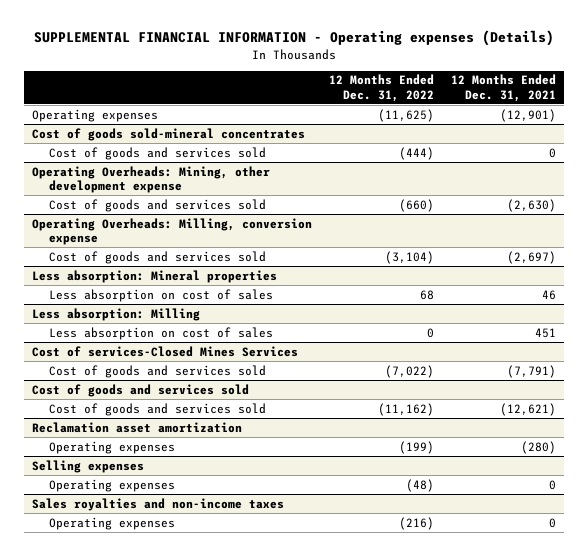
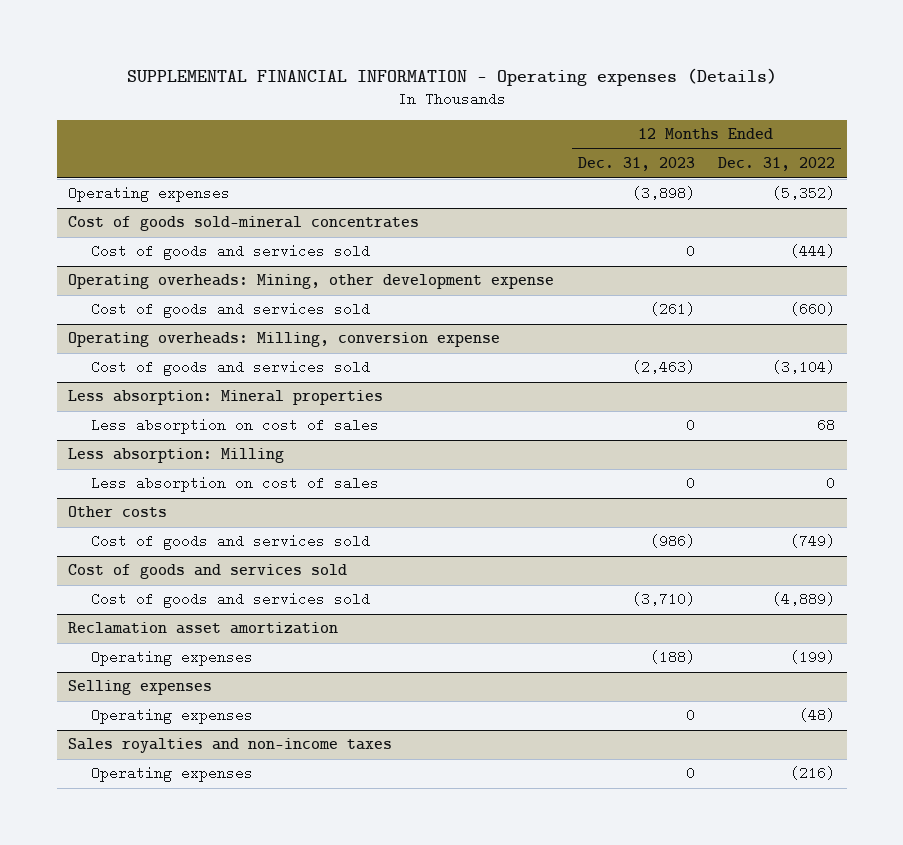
[450,74,556,102] 12 Months Ended Dec. 31, 2021 -> none
none -> [577,157,695,172] Dec. 31, 2023
[377,108,434,122] (11,625) -> [772,186,836,201] (5,352)
[31,165,270,193] Operating Overheads: Mining, other development expense -> [68,274,555,290] Operating overheads: Mining, other development expense
[31,217,312,245] Operating Overheads: Milling, conversion expense -> [68,332,501,348] Operating overheads: Milling, conversion expense
[31,345,298,357] Cost of services-Closed Mines Services -> [68,506,168,518] Other costs
[384,364,434,378] (7,022) -> [790,534,836,549] (749)
[377,402,434,416] (11,162) -> [772,592,836,607] (4,889)

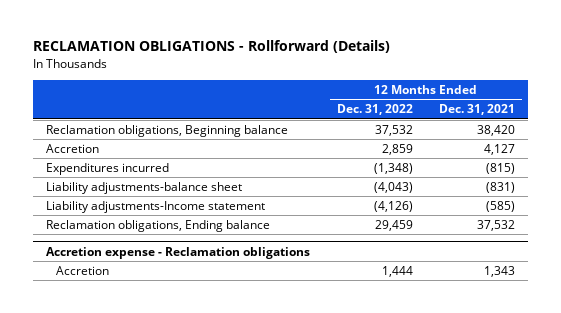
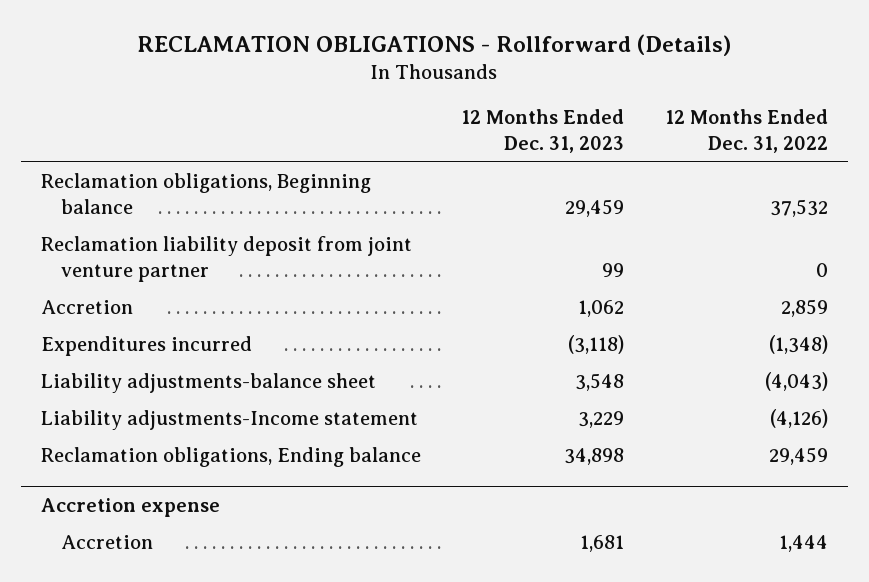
[439,104,516,116] Dec. 31, 2021 -> none
none -> [461,109,625,153] 12 Months Ended Dec. 31, 2023
none -> [41,236,413,283] Reclamation liability deposit from joint venture partner
[46,246,311,259] Accretion expense - Reclamation obligations -> [41,498,221,518] Accretion expense

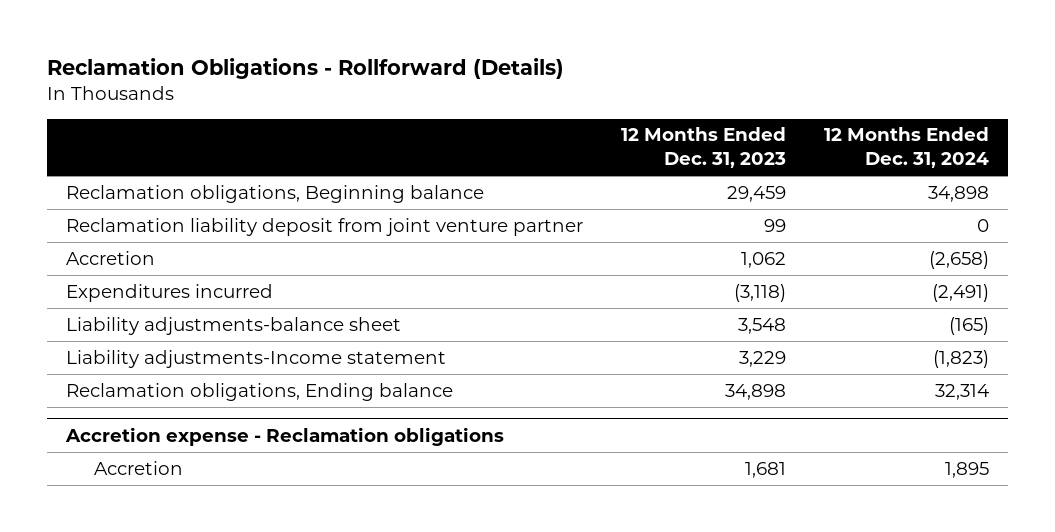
[137,34,732,57] RECLAMATION OBLIGATIONS - Rollforward (Details) -> [46,58,564,80] Reclamation Obligations - Rollforward (Details)
[664,109,828,153] 12 Months Ended Dec. 31, 2022 -> none
none -> [823,127,989,169] 12 Months Ended Dec. 31, 2024
[41,498,221,518] Accretion expense -> [64,426,504,446] Accretion expense - Reclamation obligations

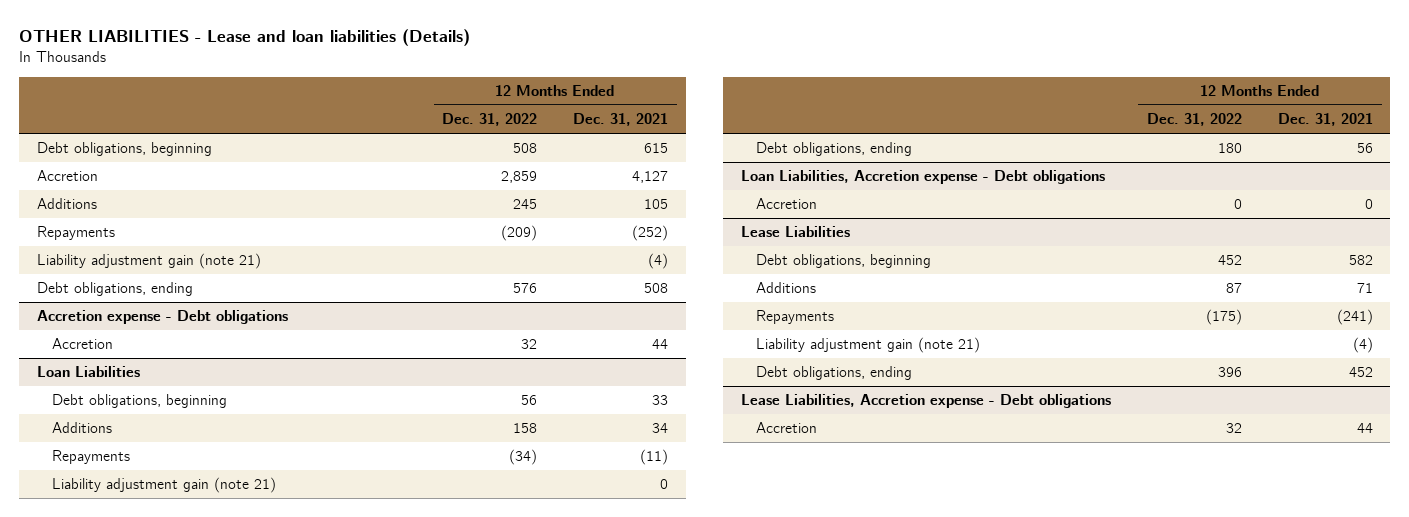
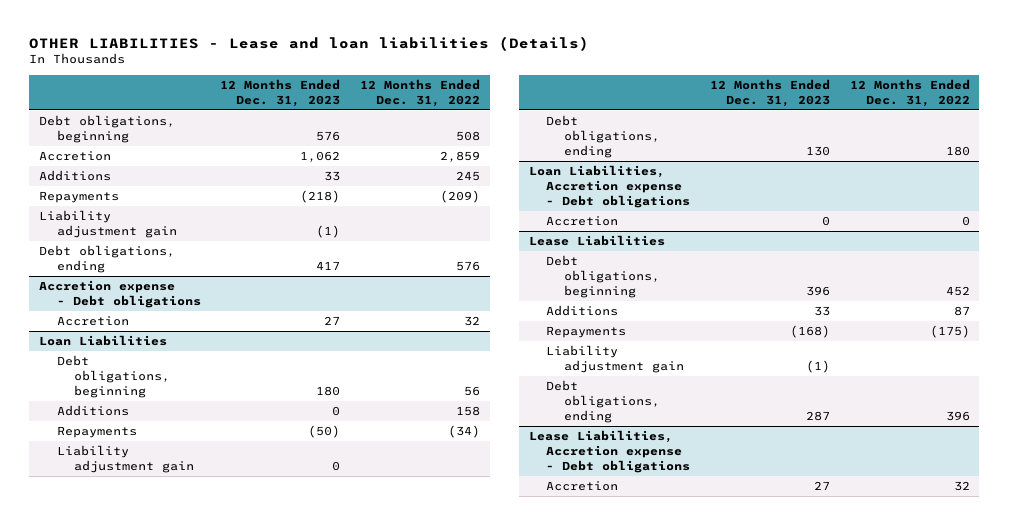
[573,113,669,127] Dec. 31, 2021 -> none
none -> [220,78,341,107] 12 Months Ended Dec. 31, 2023
[36,253,261,270] Liability adjustment gain (note 21) -> [39,209,177,238] Liability adjustment gain
[51,477,276,494] Liability adjustment gain (note 21) -> [56,444,195,473] Liability adjustment gain
[756,337,981,354] Liability adjustment gain (note 21) -> [546,344,684,373] Liability adjustment gain

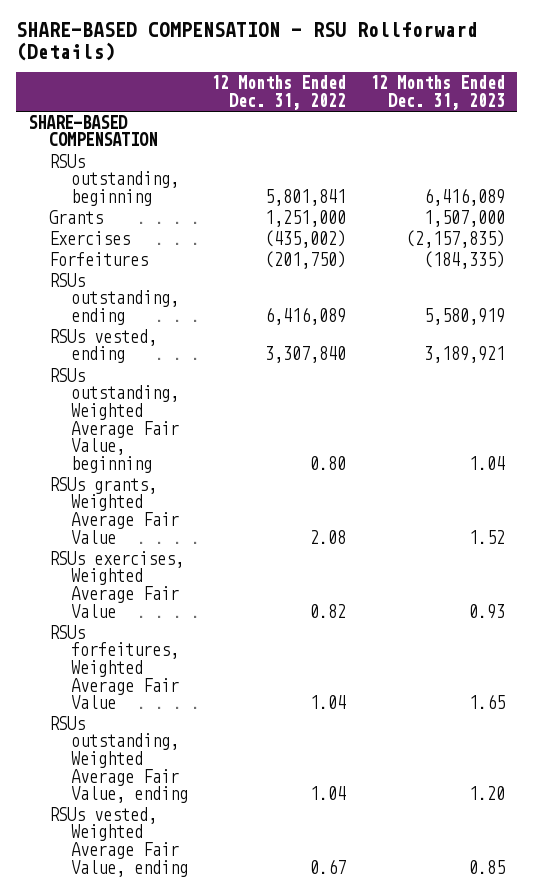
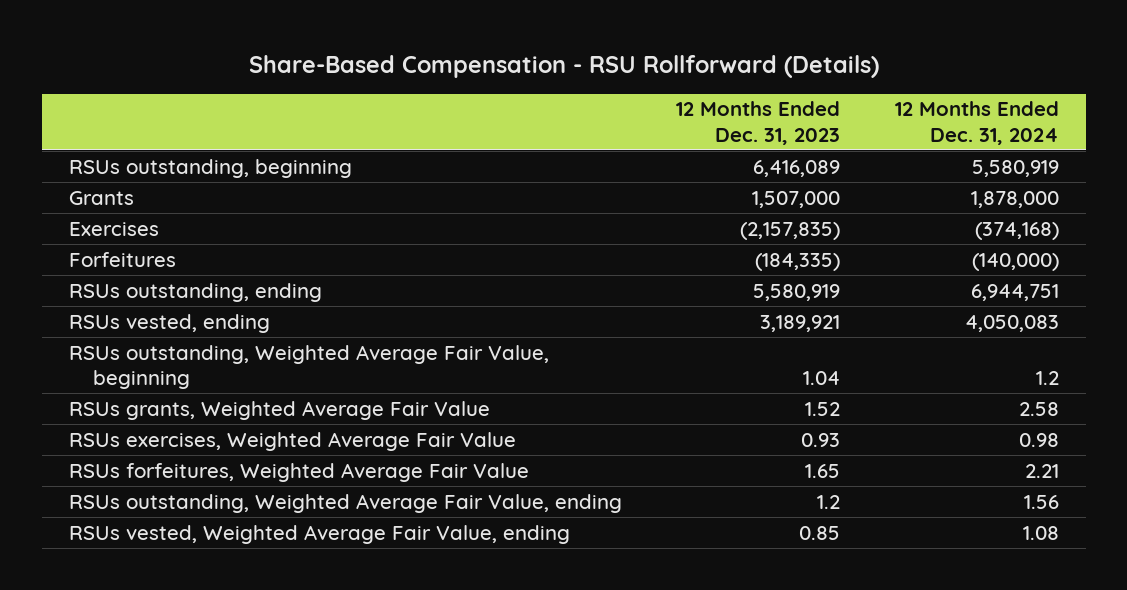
[15,22,478,61] SHARE-BASED COMPENSATION - RSU Rollforward (Details) -> [248,55,879,79] Share-Based Compensation - RSU Rollforward (Details)
[211,75,347,110] 12 Months Ended Dec. 31, 2022 -> none
none -> [894,101,1059,145] 12 Months Ended Dec. 31, 2024
[27,114,158,147] SHARE-BASED COMPENSATION -> none
[469,786,506,801] 1.20 -> [817,494,841,509] 1.2

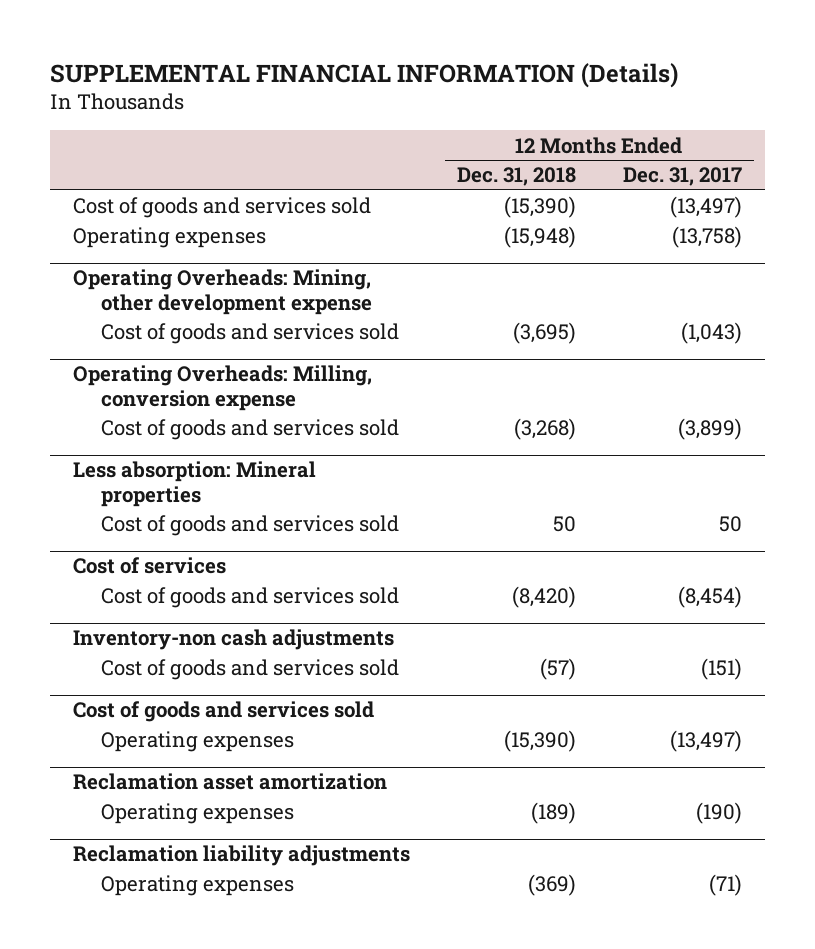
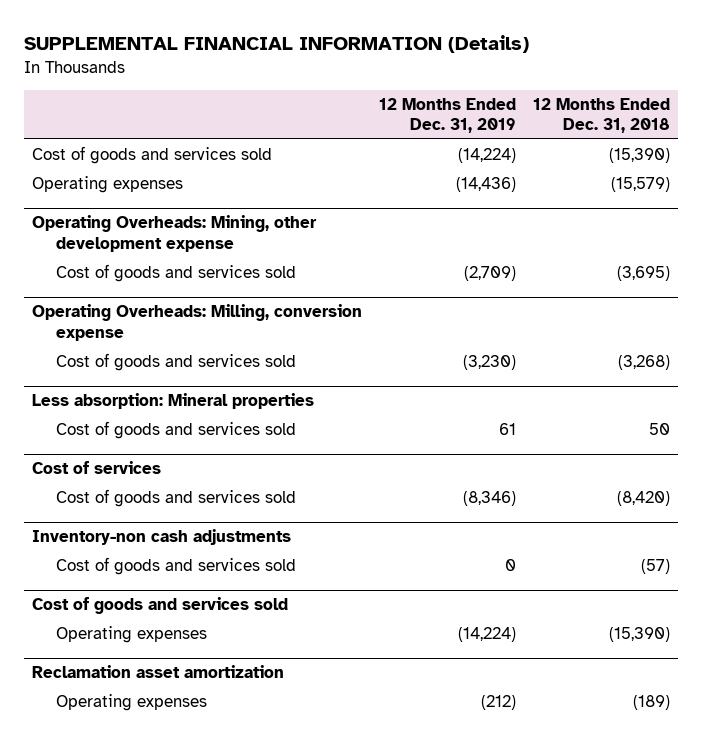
[622,167,742,187] Dec. 31, 2017 -> none
none -> [379,97,517,134] 12 Months Ended Dec. 31, 2019
[503,226,576,249] (15,948) -> [611,177,671,193] (15,579)
[73,845,411,867] Reclamation liability adjustments -> none
[101,875,295,897] Operating expenses -> none

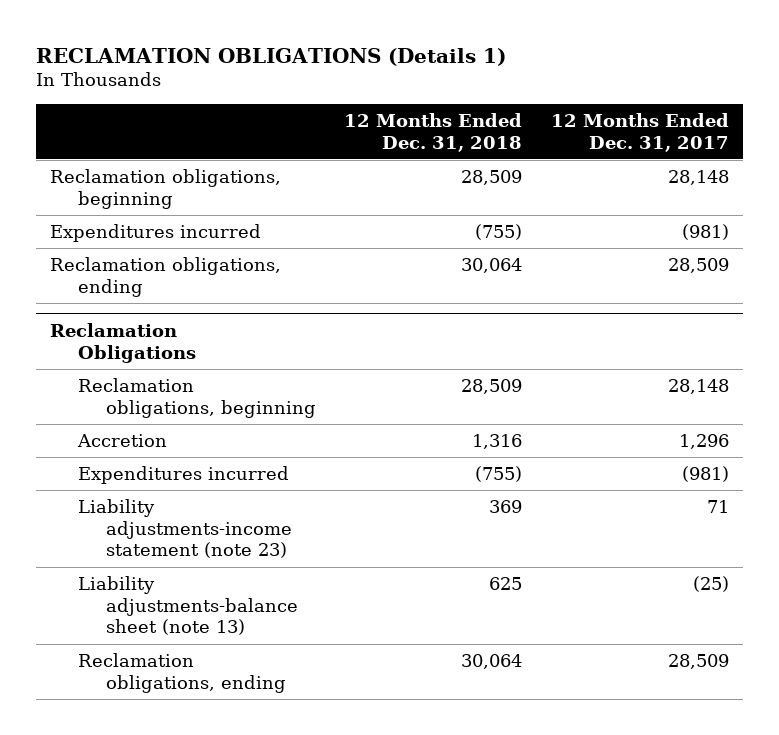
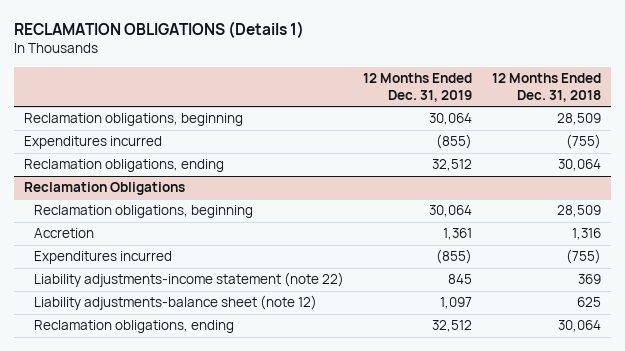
[550,112,729,152] 12 Months Ended Dec. 31, 2017 -> none
none -> [363,73,473,102] 12 Months Ended Dec. 31, 2019
[78,498,292,559] Liability adjustments-income statement (note 23) -> [33,272,344,288] Liability adjustments-income statement (note 22)
[78,575,298,636] Liability adjustments-balance sheet (note 13) -> [33,295,317,311] Liability adjustments-balance sheet (note 12)

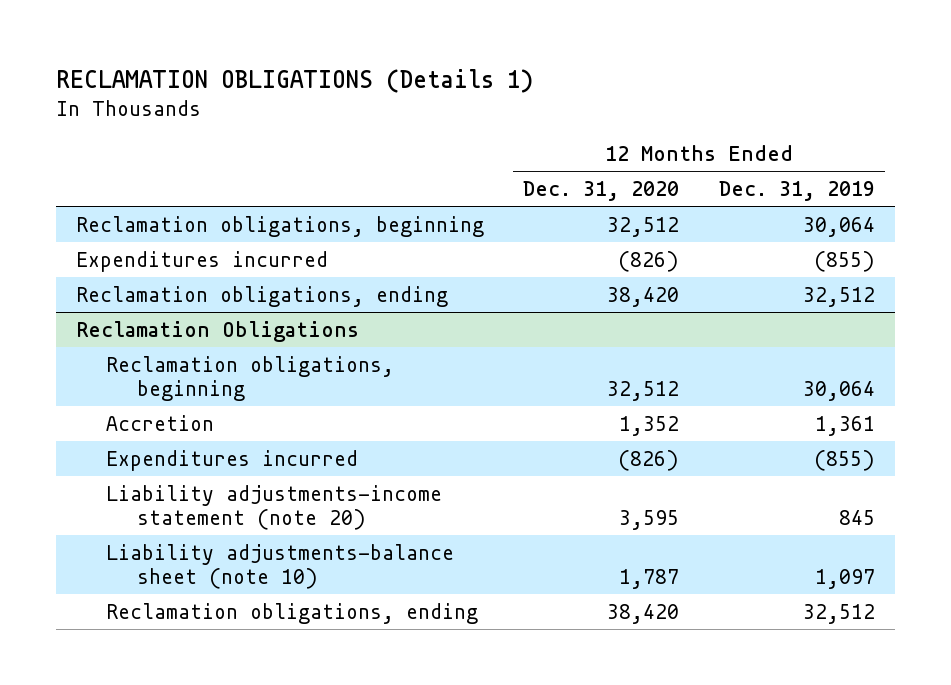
[491,73,601,102] 12 Months Ended Dec. 31, 2018 -> none
none -> [523,181,680,202] Dec. 31, 2020
[33,272,344,288] Liability adjustments-income statement (note 22) -> [106,484,443,530] Liability adjustments-income statement (note 20)
[33,295,317,311] Liability adjustments-balance sheet (note 12) -> [106,543,455,589] Liability adjustments-balance sheet (note 10)

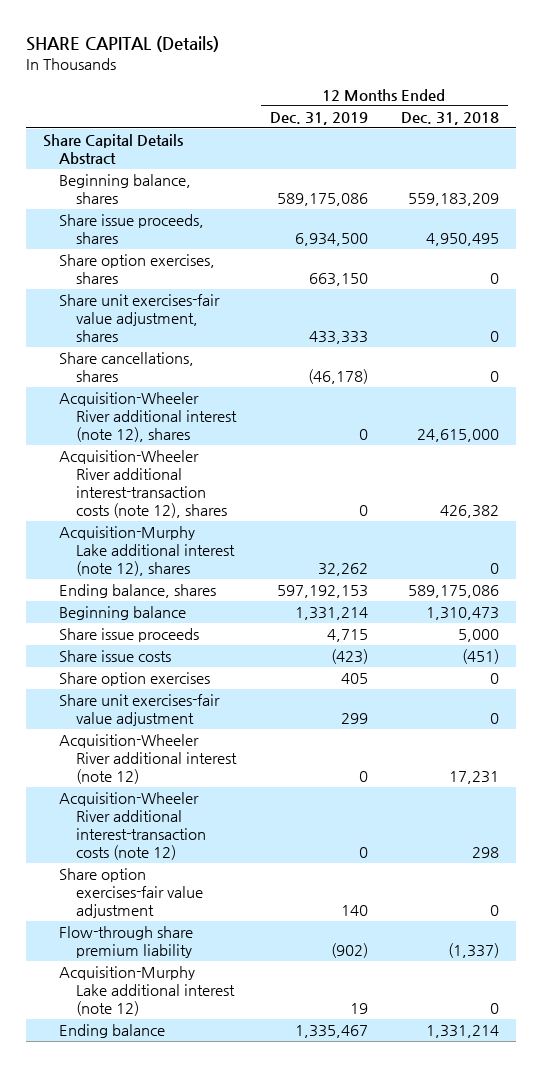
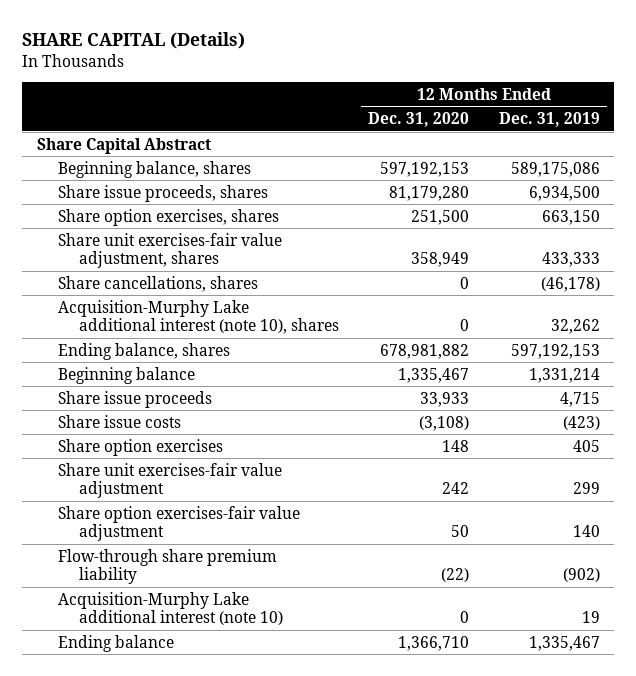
[401,111,500,125] Dec. 31, 2018 -> none
none -> [368,112,470,128] Dec. 31, 2020
[42,134,183,165] Share Capital Details Abstract -> [36,137,211,154] Share Capital Abstract
[59,450,227,519] Acquisition-Wheeler River additional interest-transaction costs (note 12), shares -> none
[59,526,235,577] Acquisition-Murphy Lake additional interest (note 12), shares -> none
[59,392,237,443] Acquisition-Wheeler River additional interest (note 12), shares -> [57,299,340,334] Acquisition-Murphy Lake additional interest (note 10), shares
[358,429,368,441] 0 -> [550,318,600,334] 32,262
[59,734,237,785] Acquisition-Wheeler River additional interest (note 12) -> none
[59,792,206,861] Acquisition-Wheeler River additional interest-transaction costs (note 12) -> none
[59,966,235,1017] Acquisition-Murphy Lake additional interest (note 12) -> [57,591,284,625] Acquisition-Murphy Lake additional interest (note 10)

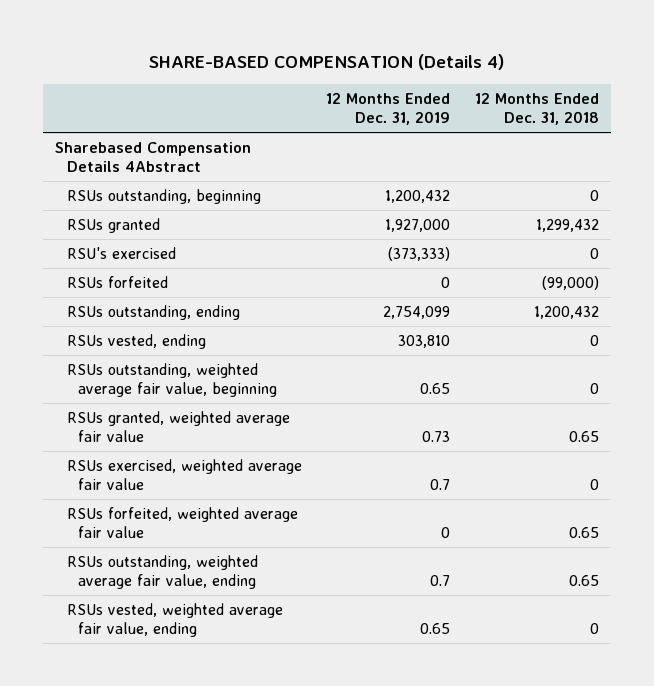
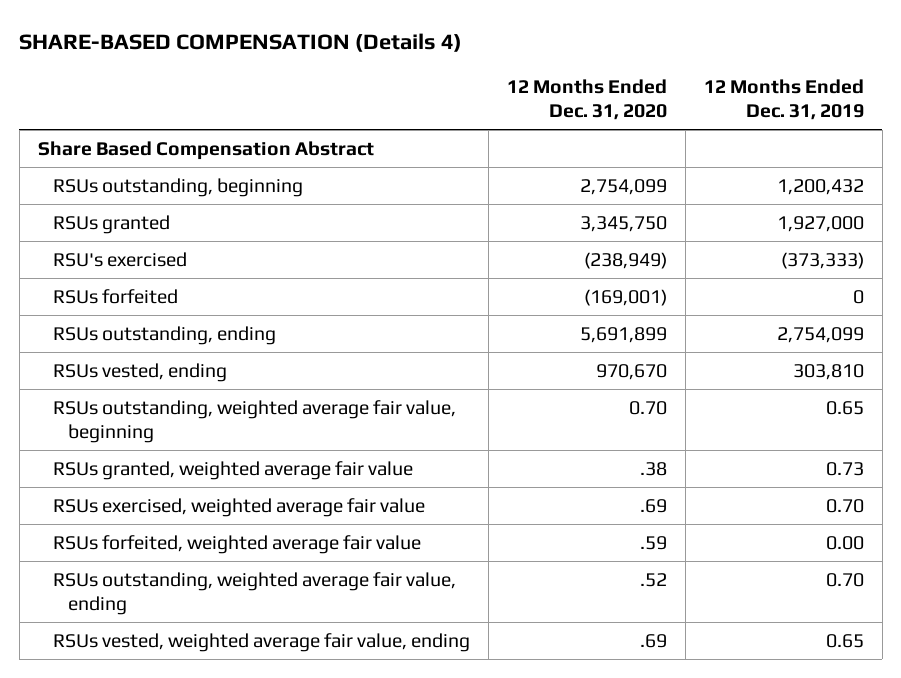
[474,92,599,126] 12 Months Ended Dec. 31, 2018 -> none
none -> [506,78,667,121] 12 Months Ended Dec. 31, 2020
[55,141,252,173] Sharebased Compensation Details 4Abstract -> none
none -> [37,140,374,160] Share Based Compensation Abstract
[430,479,451,491] 0.7 -> [825,498,864,513] 0.70
[441,527,451,539] 0 -> [825,535,864,550] 0.00
[430,575,451,587] 0.7 -> [825,572,864,587] 0.70

